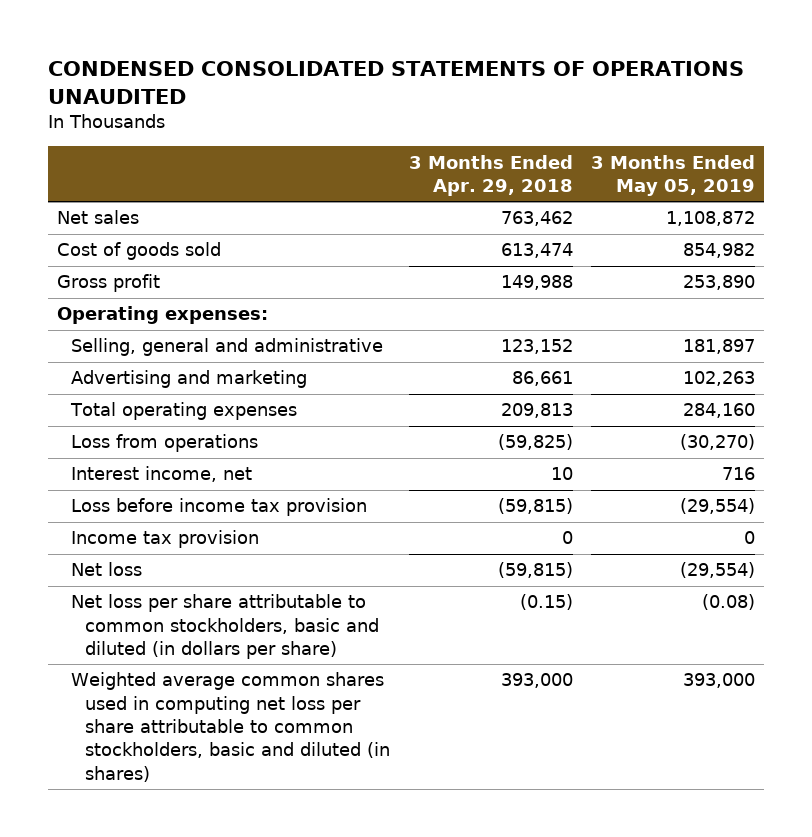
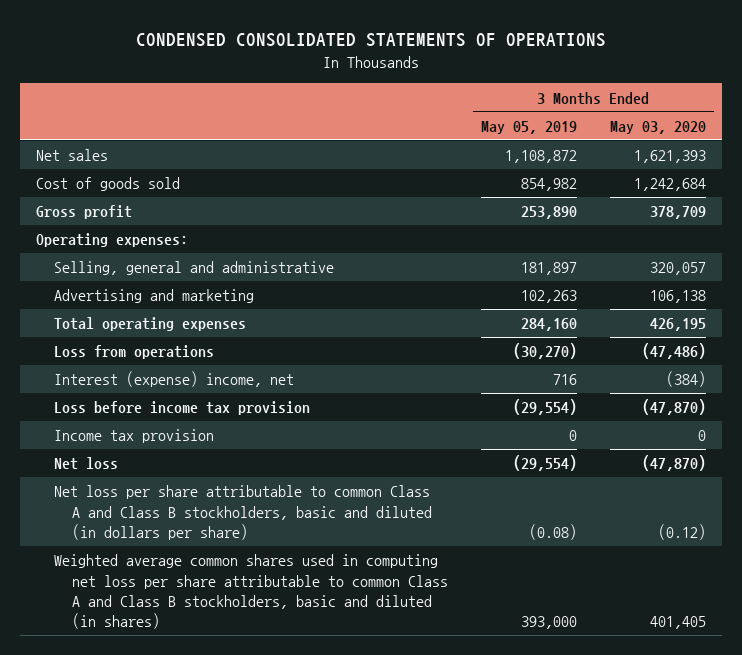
[48,61,745,105] CONDENSED CONSOLIDATED STATEMENTS OF OPERATIONS UNAUDITED -> [135,33,606,48] CONDENSED CONSOLIDATED STATEMENTS OF OPERATIONS
[408,154,573,197] 3 Months Ended Apr. 29, 2018 -> none
none -> [609,120,706,134] May 03, 2020
[71,466,253,483] Interest income, net -> [54,371,295,388] Interest (expense) income, net
[71,594,380,660] Net loss per share attributable to common stockholders, basic and diluted (in dollars per share) -> [54,485,433,540] Net loss per share attributable to common Class A and Class B stockholders, basic and diluted (in dollars per share)
[71,672,391,782] Weighted average common shares used in computing net loss per share attributable to common stockholders, basic and diluted (in shares) -> [54,554,449,630] Weighted average common shares used in computing net loss per share attributable to common Class A and Class B stockholders, basic and diluted (in shares)

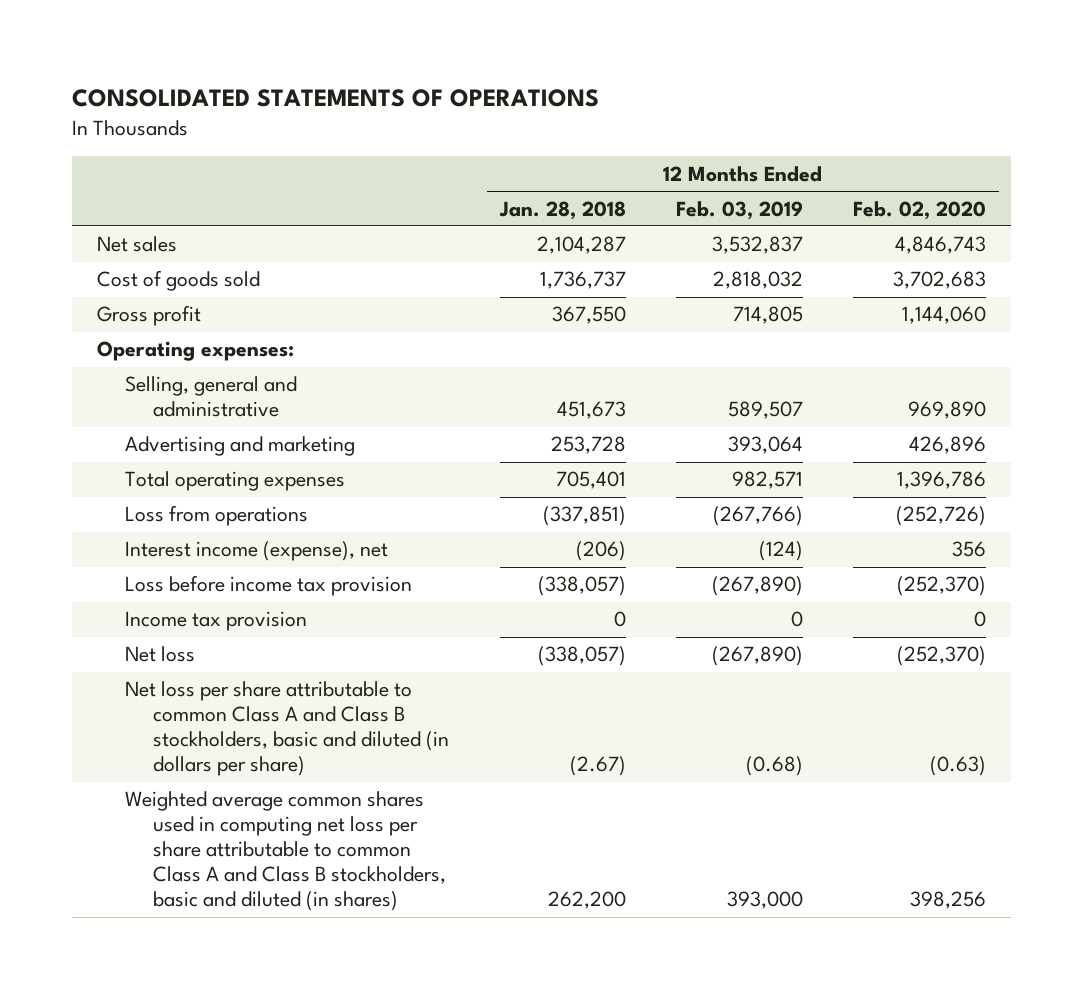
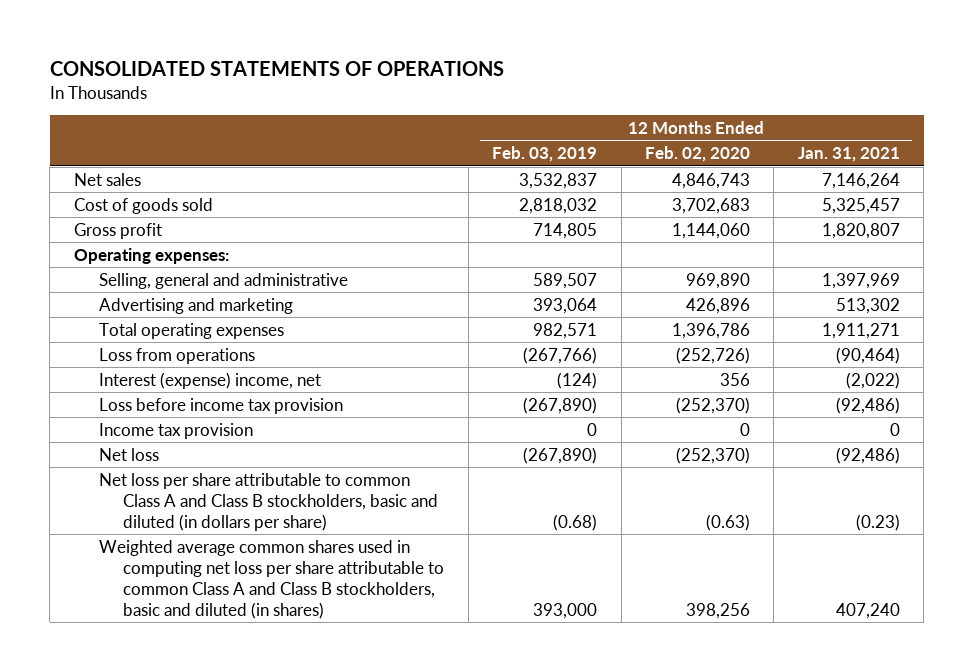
[498,200,626,220] Jan. 28, 2018 -> none
none -> [797,147,900,163] Jan. 31, 2021
[125,541,389,562] Interest income (expense), net -> [98,371,321,389] Interest (expense) income, net

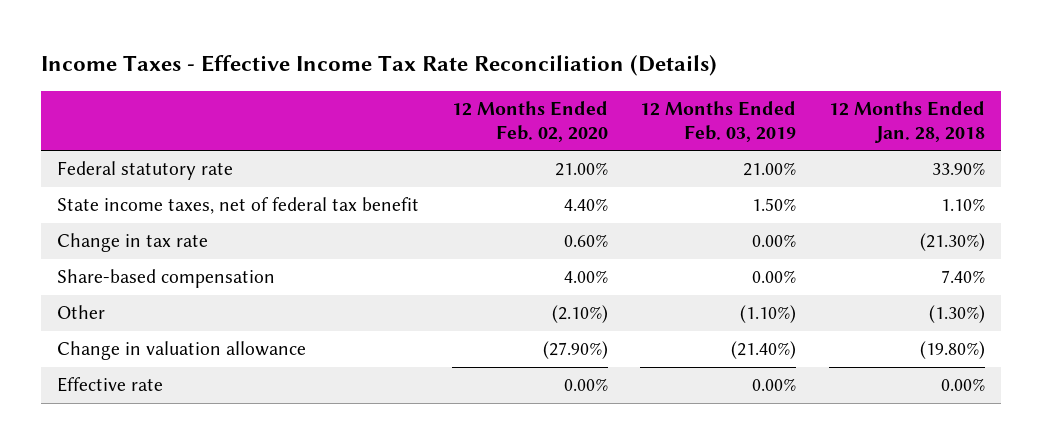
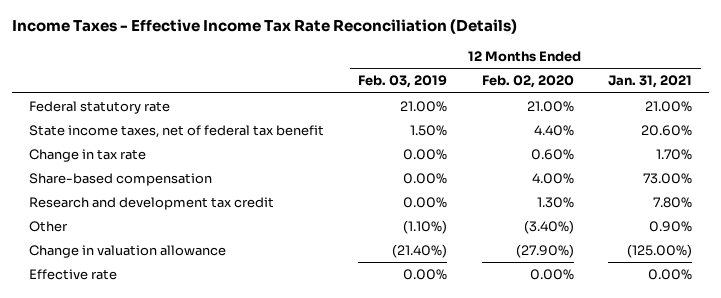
[828,100,985,143] 12 Months Ended Jan. 28, 2018 -> none
none -> [607,75,692,89] Jan. 31, 2021
none -> [28,196,274,210] Research and development tax credit
[551,305,608,324] (2.10%) -> [523,219,574,234] (3.40%)

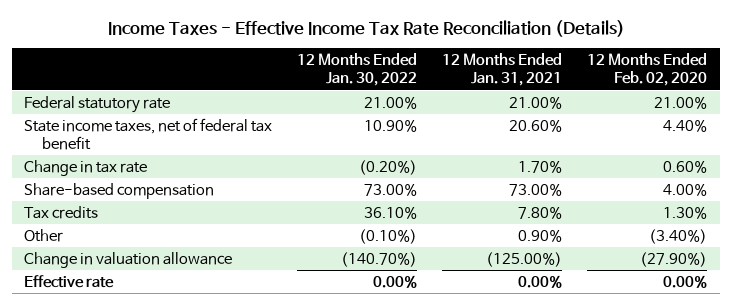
[358,75,448,89] Feb. 03, 2019 -> none
none -> [297,53,418,87] 12 Months Ended Jan. 30, 2022
[28,196,274,210] Research and development tax credit -> [24,205,99,219] Tax credits

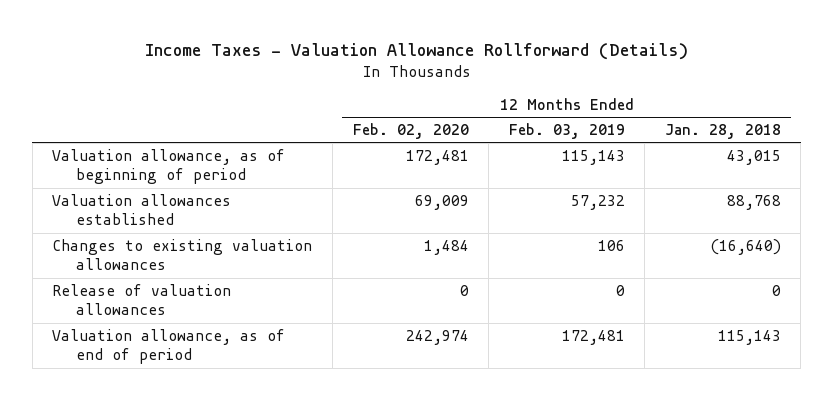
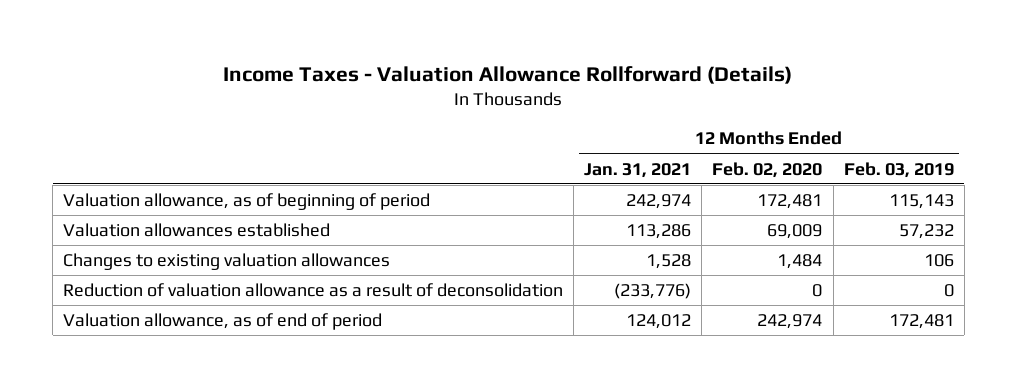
[664,123,781,139] Jan. 28, 2018 -> none
none -> [584,162,692,178] Jan. 31, 2021
[52,283,232,316] Release of valuation allowances -> none
none -> [63,283,564,298] Reduction of valuation allowance as a result of deconsolidation

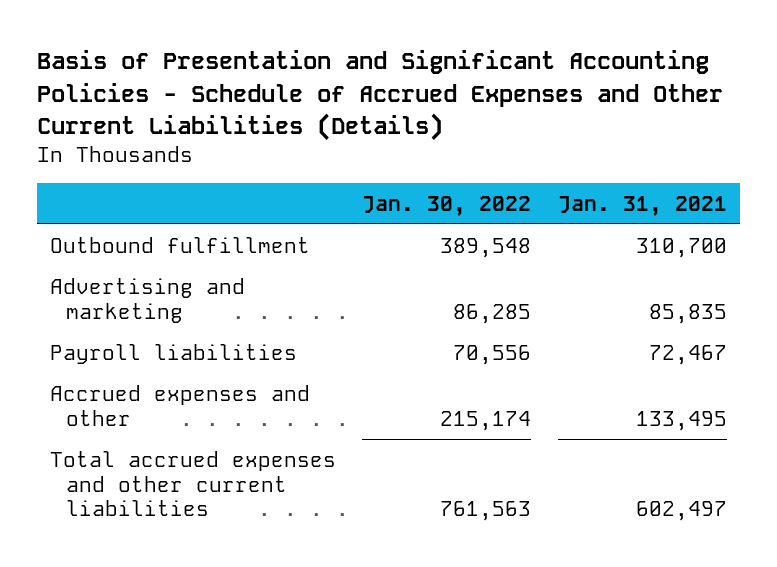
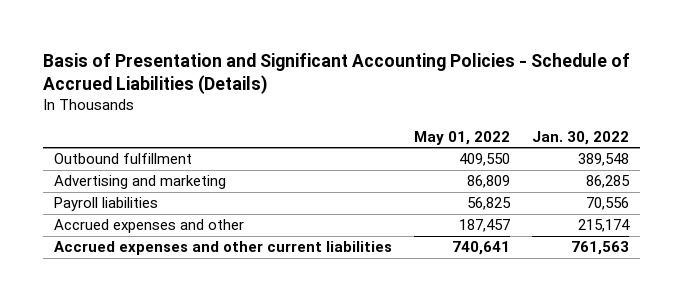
[37,50,724,141] Basis of Presentation and Significant Accounting Policies - Schedule of Accrued Expenses and Other Current Liabilities (Details) -> [43,52,631,95] Basis of Presentation and Significant Accounting Policies - Schedule of Accrued Liabilities (Details)
[557,195,727,216] Jan. 31, 2021 -> none
none -> [414,130,511,145] May 01, 2022
[50,450,337,517] Total accrued expenses and other current liabilities -> [54,241,393,256] Accrued expenses and other current liabilities

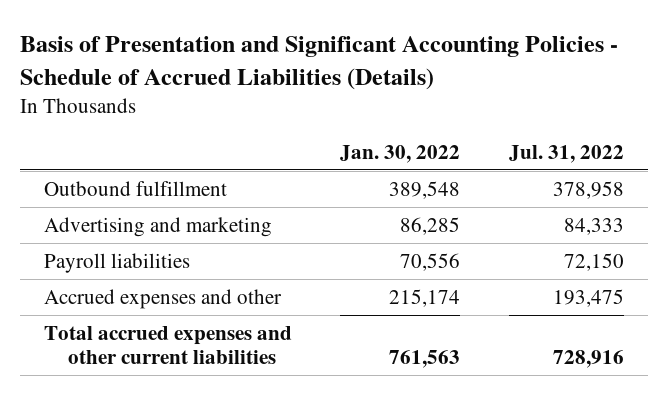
[414,130,511,145] May 01, 2022 -> none
none -> [508,144,624,163] Jul. 31, 2022
[54,241,393,256] Accrued expenses and other current liabilities -> [43,325,292,365] Total accrued expenses and other current liabilities

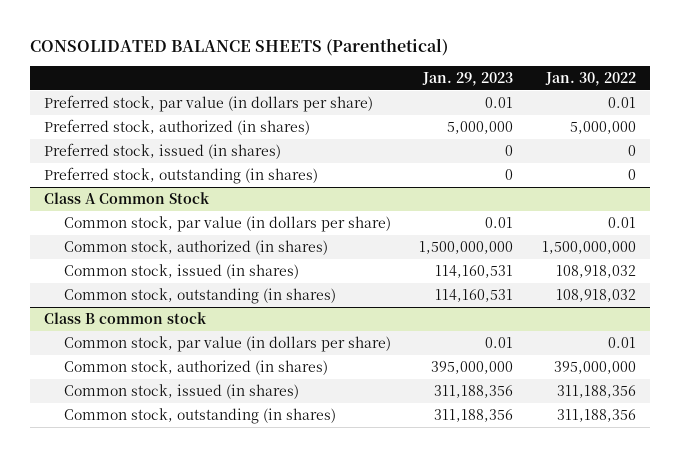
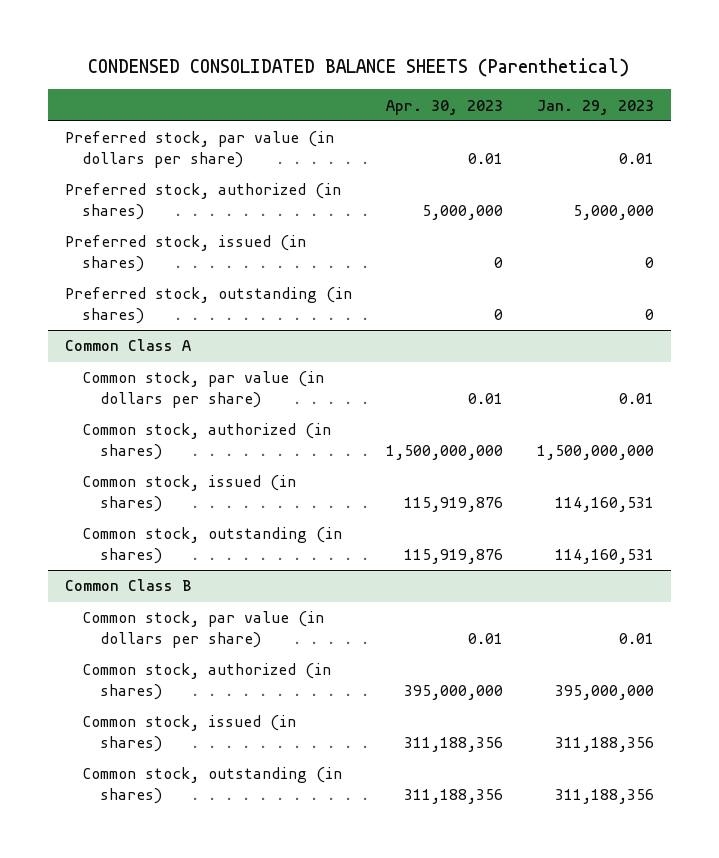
[30,37,449,56] CONSOLIDATED BALANCE SHEETS (Parenthetical) -> [88,58,630,78] CONDENSED CONSOLIDATED BALANCE SHEETS (Parenthetical)
[544,72,636,87] Jan. 30, 2022 -> none
none -> [385,99,503,115] Apr. 30, 2023
[44,192,211,205] Class A Common Stock -> [64,339,191,352] Common Class A
[44,312,208,325] Class B common stock -> [64,579,191,592] Common Class B

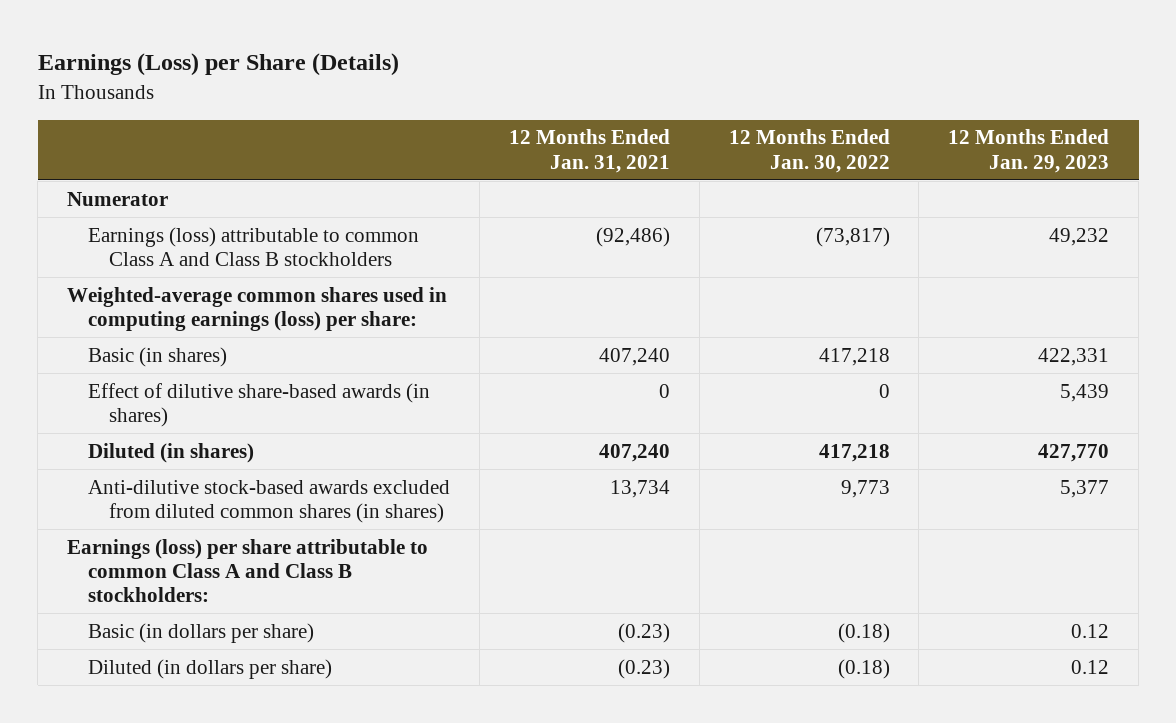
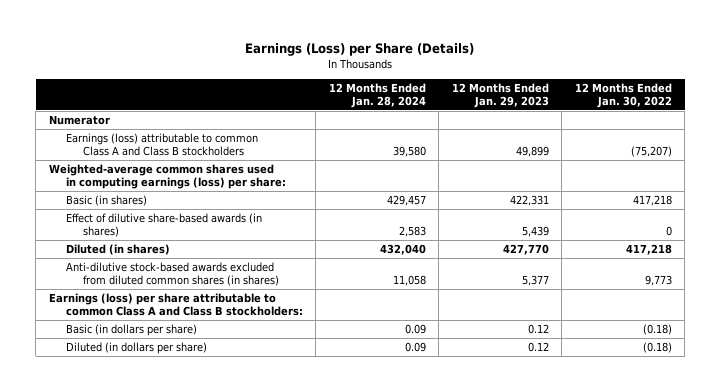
[508,129,670,173] 12 Months Ended Jan. 31, 2021 -> none
none -> [328,82,426,108] 12 Months Ended Jan. 28, 2024
[815,226,890,247] (73,817) -> [630,146,672,158] (75,207)
[1049,227,1110,246] 49,232 -> [515,146,549,158] 49,899

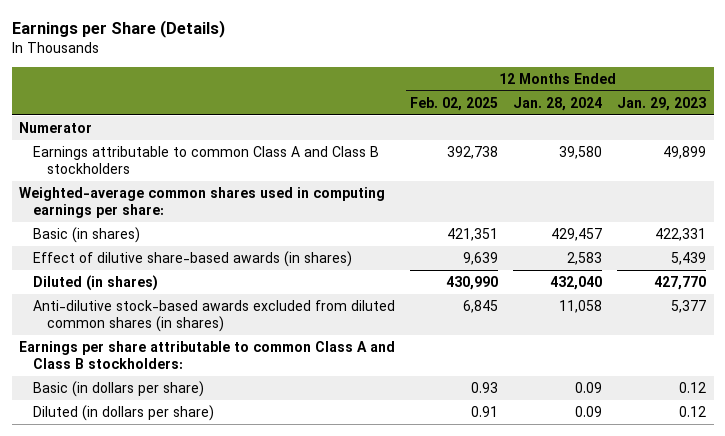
[245,42,475,56] Earnings (Loss) per Share (Details) -> [11,19,225,38] Earnings per Share (Details)
[574,82,672,108] 12 Months Ended Jan. 30, 2022 -> none
none -> [410,96,499,111] Feb. 02, 2025
[65,132,258,157] Earnings (loss) attributable to common Class A and Class B stockholders -> [33,145,380,174] Earnings attributable to common Class A and Class B stockholders
[48,163,286,190] Weighted-average common shares used in computing earnings (loss) per share: -> [19,186,386,218] Weighted-average common shares used in computing earnings per share:
[48,292,303,317] Earnings (loss) per share attributable to common Class A and Class B stockholders: -> [19,340,396,369] Earnings per share attributable to common Class A and Class B stockholders:

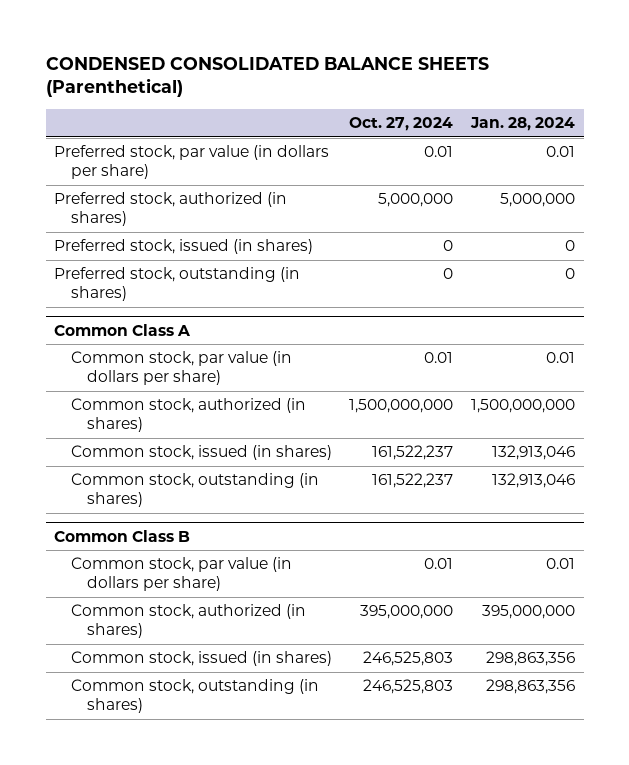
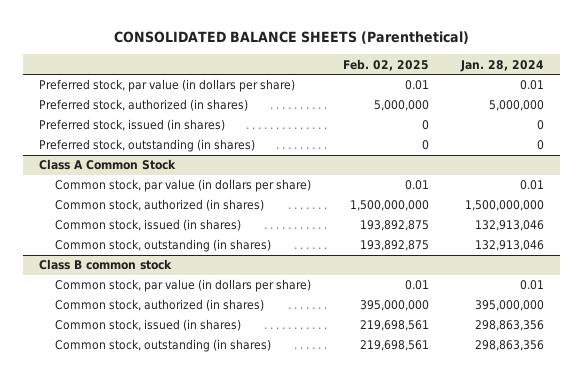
[45,56,489,98] CONDENSED CONSOLIDATED BALANCE SHEETS (Parenthetical) -> [114,31,470,45] CONSOLIDATED BALANCE SHEETS (Parenthetical)
[349,117,454,132] Oct. 27, 2024 -> none
none -> [342,58,429,71] Feb. 02, 2025
[54,323,192,336] Common Class A -> [39,159,177,171] Class A Common Stock
[54,529,191,542] Common Class B -> [39,259,173,271] Class B common stock

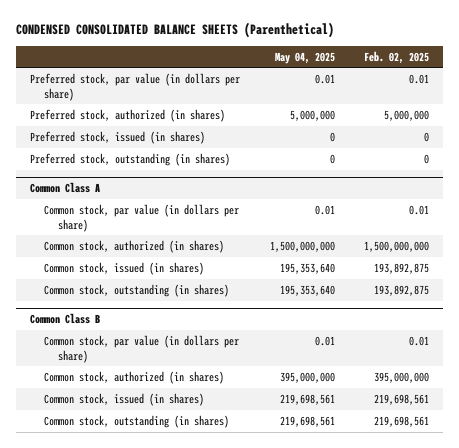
[114,31,470,45] CONSOLIDATED BALANCE SHEETS (Parenthetical) -> [15,21,334,38] CONDENSED CONSOLIDATED BALANCE SHEETS (Parenthetical)
[459,59,544,72] Jan. 28, 2024 -> none
none -> [274,51,335,64] May 04, 2025
[39,159,177,171] Class A Common Stock -> [30,182,101,194] Common Class A
[39,259,173,271] Class B common stock -> [30,313,101,325] Common Class B

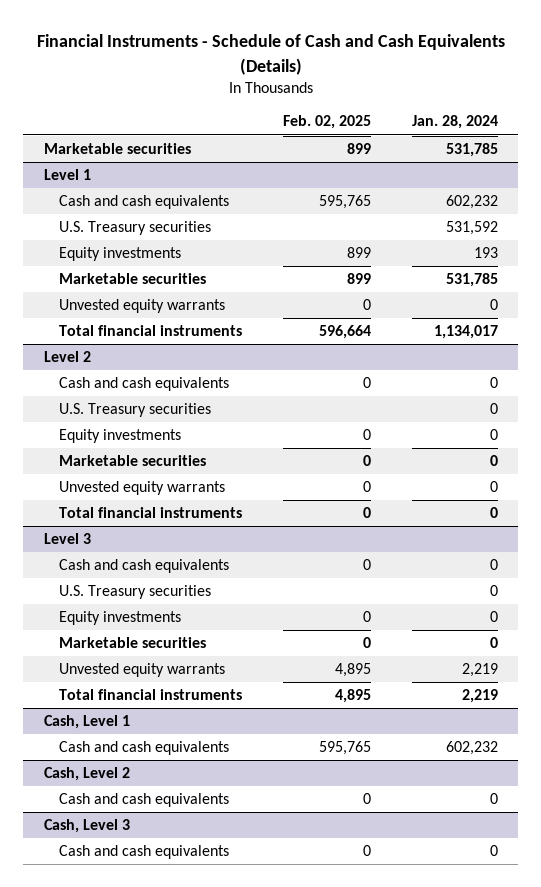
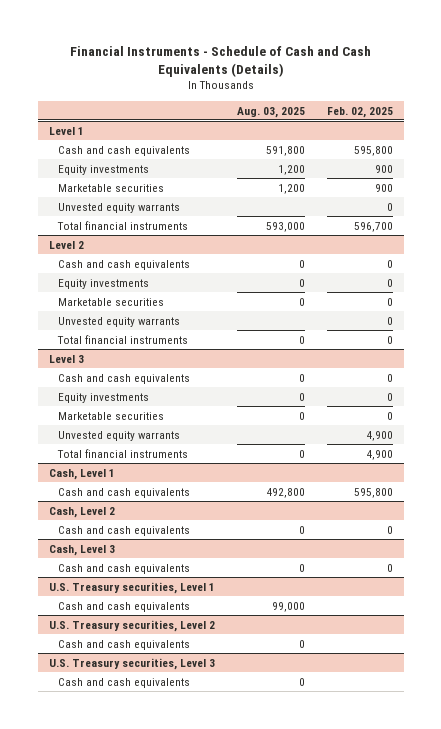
[411,115,498,130] Jan. 28, 2024 -> none
none -> [236,106,305,118] Aug. 03, 2025
[43,143,191,155] Marketable securities -> none
[59,221,212,236] U.S. Treasury securities -> none
[319,195,372,210] 595,765 -> [353,145,393,156] 595,800
[347,247,372,259] 899 -> [374,164,393,173] 900
[347,273,372,285] 899 -> [374,183,393,192] 900
[319,325,372,340] 596,664 -> [353,221,393,232] 596,700
[59,403,212,418] U.S. Treasury securities -> none
[59,585,212,600] U.S. Treasury securities -> none
[335,663,372,678] 4,895 -> [365,430,393,441] 4,900
[335,689,372,704] 4,895 -> [365,449,393,460] 4,900
[319,741,372,756] 595,765 -> [353,487,393,498] 595,800
none -> [48,581,215,594] U.S. Treasury securities, Level 1
none -> [58,601,191,612] Cash and cash equivalents
none -> [48,619,215,632] U.S. Treasury securities, Level 2
none -> [58,639,191,650] Cash and cash equivalents
none -> [48,657,215,670] U.S. Treasury securities, Level 3
none -> [58,677,191,688] Cash and cash equivalents

